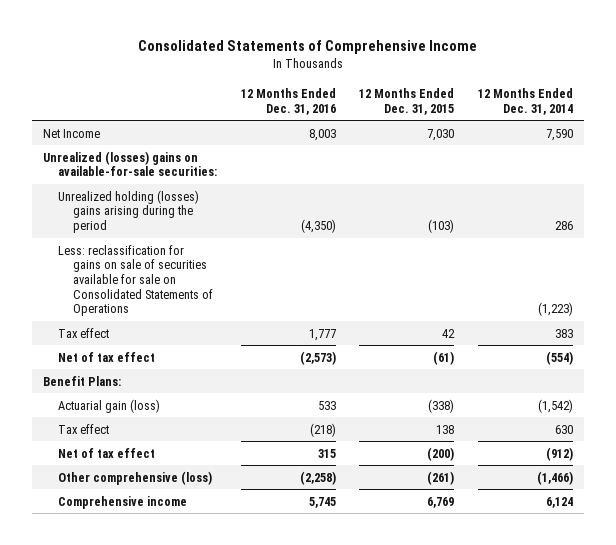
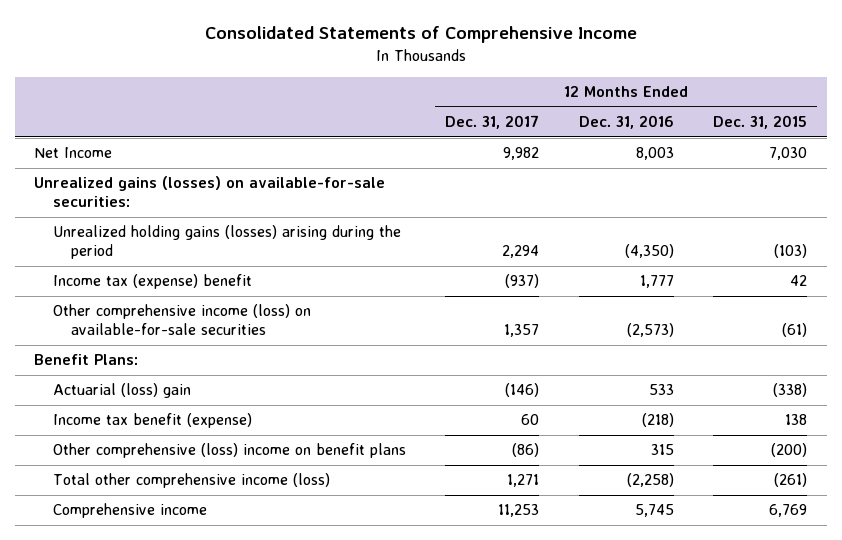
[477,87,573,115] 12 Months Ended Dec. 31, 2014 -> none
none -> [445,114,540,129] Dec. 31, 2017
[58,244,214,317] Less: reclassification for gains on sale of securities available for sale on Consolidated Statements of Operations -> none
[43,150,218,177] Unrealized (losses) gains on available-for-sale securities: -> [34,176,386,208] Unrealized gains (losses) on available-for-sale securities:
[58,189,200,234] Unrealized holding (losses) gains arising during the period -> [52,225,401,260] Unrealized holding gains (losses) arising during the period
[58,327,110,338] Tax effect -> [52,274,252,290] Income tax (expense) benefit
[58,351,156,362] Net of tax effect -> [52,304,311,336] Other comprehensive income (loss) on available-for-sale securities
[58,398,161,413] Actuarial gain (loss) -> [52,383,191,399] Actuarial (loss) gain
[58,423,110,434] Tax effect -> [52,413,252,429] Income tax benefit (expense)
[58,447,156,458] Net of tax effect -> [52,443,406,459] Other comprehensive (loss) income on benefit plans
[58,470,213,485] Other comprehensive (loss) -> [52,473,330,489] Total other comprehensive income (loss)

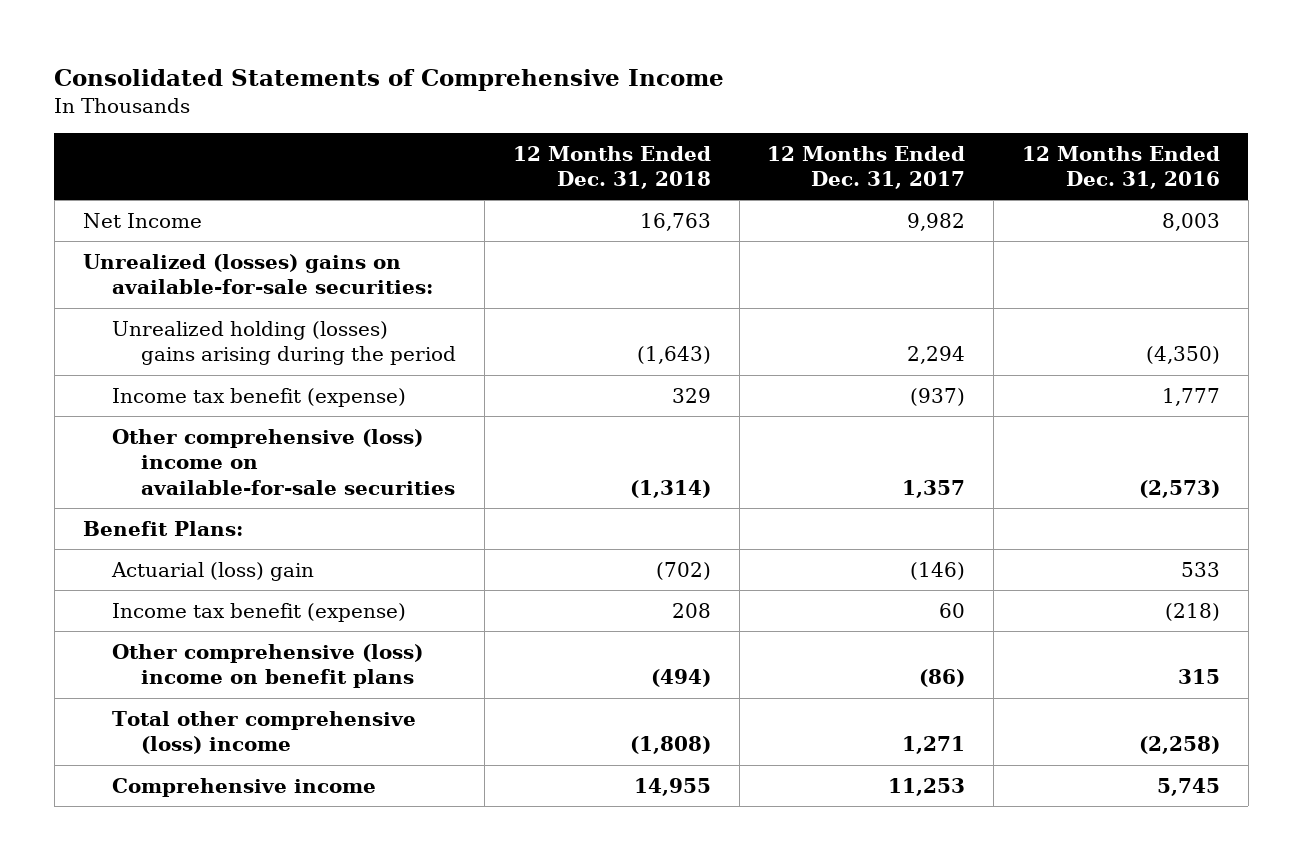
[713,114,808,129] Dec. 31, 2015 -> none
none -> [512,145,711,190] 12 Months Ended Dec. 31, 2018
[34,176,386,208] Unrealized gains (losses) on available-for-sale securities: -> [82,253,433,295] Unrealized (losses) gains on available-for-sale securities:
[52,225,401,260] Unrealized holding gains (losses) arising during the period -> [111,320,457,366] Unrealized holding (losses) gains arising during the period
[52,274,252,290] Income tax (expense) benefit -> [111,387,406,407] Income tax benefit (expense)
[52,304,311,336] Other comprehensive income (loss) on available-for-sale securities -> [111,428,456,495] Other comprehensive (loss) income on available-for-sale securities
[52,473,330,489] Total other comprehensive income (loss) -> [111,710,416,755] Total other comprehensive (loss) income

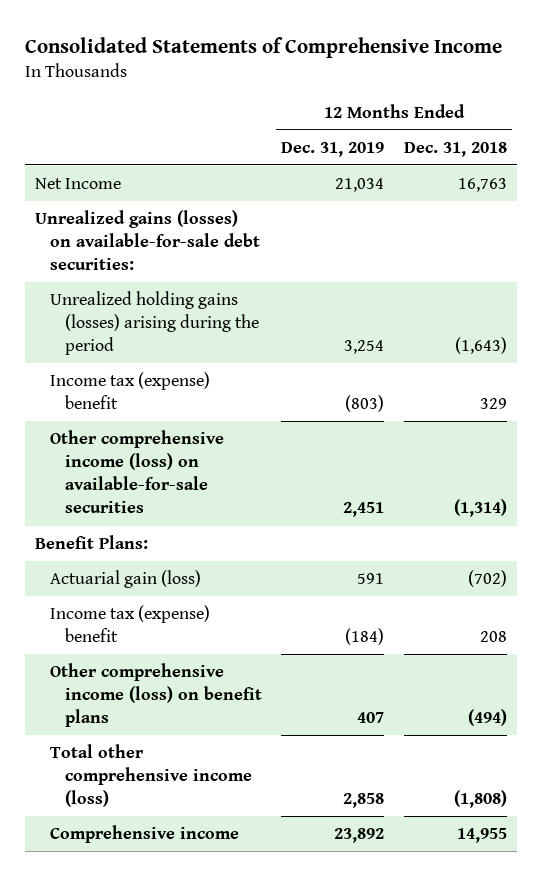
[767,145,966,190] 12 Months Ended Dec. 31, 2017 -> none
[1022,145,1221,190] 12 Months Ended Dec. 31, 2016 -> none
none -> [281,141,385,157] Dec. 31, 2019
[82,253,433,295] Unrealized (losses) gains on available-for-sale securities: -> [34,210,260,271] Unrealized gains (losses) on available-for-sale debt securities:
[111,320,457,366] Unrealized holding (losses) gains arising during the period -> [49,291,259,356] Unrealized holding gains (losses) arising during the period
[111,387,406,407] Income tax benefit (expense) -> [49,372,210,410] Income tax (expense) benefit
[111,428,456,495] Other comprehensive (loss) income on available-for-sale securities -> [49,430,224,514] Other comprehensive income (loss) on available-for-sale securities
[110,561,314,581] Actuarial (loss) gain -> [49,570,201,589] Actuarial gain (loss)
[111,602,406,622] Income tax benefit (expense) -> [49,605,210,643] Income tax (expense) benefit
[111,643,423,689] Other comprehensive (loss) income on benefit plans -> [49,663,262,728] Other comprehensive income (loss) on benefit plans
[111,710,416,755] Total other comprehensive (loss) income -> [49,744,252,808] Total other comprehensive income (loss)

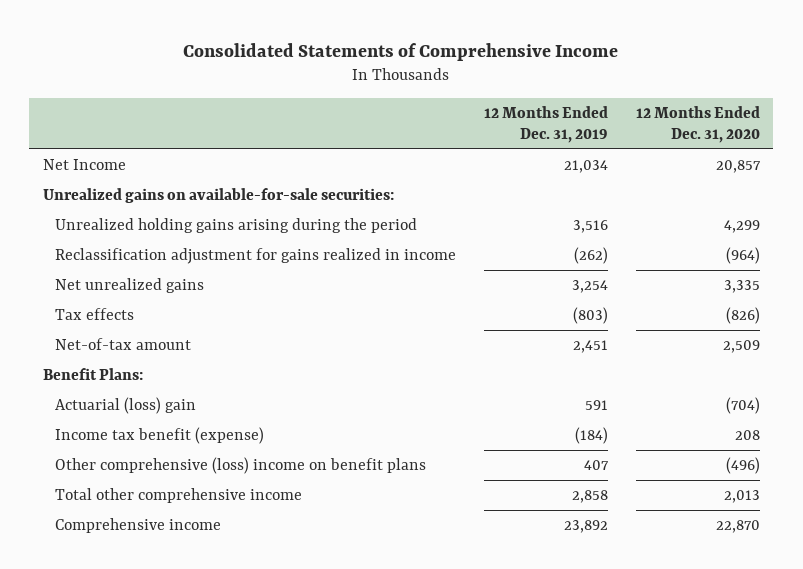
[403,141,507,157] Dec. 31, 2018 -> none
none -> [635,105,760,143] 12 Months Ended Dec. 31, 2020
[34,210,260,271] Unrealized gains (losses) on available-for-sale debt securities: -> [42,187,394,203] Unrealized gains on available-for-sale securities:
[49,291,259,356] Unrealized holding gains (losses) arising during the period -> [55,217,418,233] Unrealized holding gains arising during the period
[344,340,385,355] 3,254 -> [573,219,609,233] 3,516
none -> [55,247,457,264] Reclassification adjustment for gains realized in income
none -> [55,277,205,293] Net unrealized gains
[49,372,210,410] Income tax (expense) benefit -> [55,307,135,320] Tax effects
[49,430,224,514] Other comprehensive income (loss) on available-for-sale securities -> [55,337,192,350] Net-of-tax amount
[49,570,201,589] Actuarial gain (loss) -> [55,396,197,414] Actuarial (loss) gain
[49,605,210,643] Income tax (expense) benefit -> [55,426,265,444] Income tax benefit (expense)
[49,663,262,728] Other comprehensive income (loss) on benefit plans -> [55,456,427,474] Other comprehensive (loss) income on benefit plans
[49,744,252,808] Total other comprehensive income (loss) -> [55,487,303,503] Total other comprehensive income

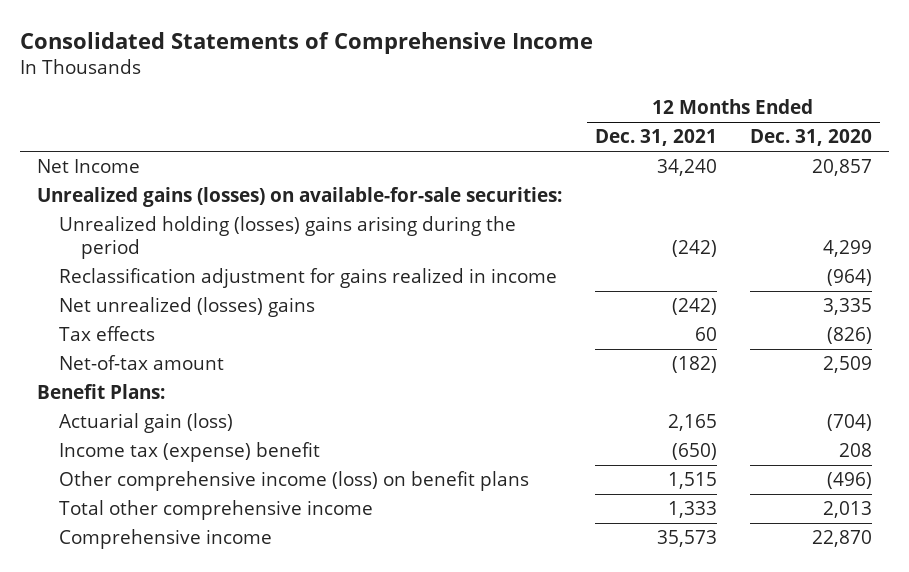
[484,105,609,143] 12 Months Ended Dec. 31, 2019 -> none
none -> [594,129,717,147] Dec. 31, 2021
[42,187,394,203] Unrealized gains on available-for-sale securities: -> [36,187,562,208] Unrealized gains (losses) on available-for-sale securities:
[55,217,418,233] Unrealized holding gains arising during the period -> [58,216,516,260] Unrealized holding (losses) gains arising during the period
[55,277,205,293] Net unrealized gains -> [58,297,315,318] Net unrealized (losses) gains
[55,396,197,414] Actuarial (loss) gain -> [58,413,233,434] Actuarial gain (loss)
[55,426,265,444] Income tax benefit (expense) -> [58,442,320,463] Income tax (expense) benefit
[55,456,427,474] Other comprehensive (loss) income on benefit plans -> [58,471,529,492] Other comprehensive income (loss) on benefit plans

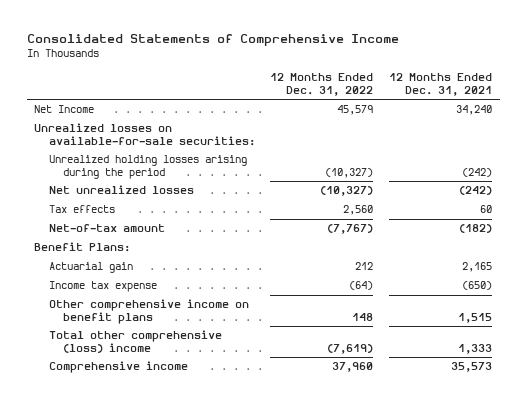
[750,129,873,147] Dec. 31, 2020 -> none
none -> [270,73,374,97] 12 Months Ended Dec. 31, 2022
[58,268,557,289] Reclassification adjustment for gains realized in income -> none
[36,187,562,208] Unrealized gains (losses) on available-for-sale securities: -> [34,123,255,147] Unrealized losses on available-for-sale securities:
[58,216,516,260] Unrealized holding (losses) gains arising during the period -> [48,155,247,180] Unrealized holding losses arising during the period
[58,297,315,318] Net unrealized (losses) gains -> [48,185,194,195] Net unrealized losses
[58,413,233,434] Actuarial gain (loss) -> [48,262,133,274] Actuarial gain
[58,442,320,463] Income tax (expense) benefit -> [48,281,157,293] Income tax expense
[58,471,529,492] Other comprehensive income (loss) on benefit plans -> [48,299,249,325] Other comprehensive income on benefit plans
[58,500,373,521] Total other comprehensive income -> [48,330,222,354] Total other comprehensive (loss) income

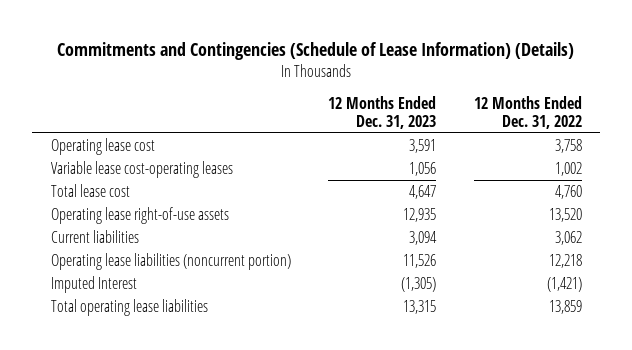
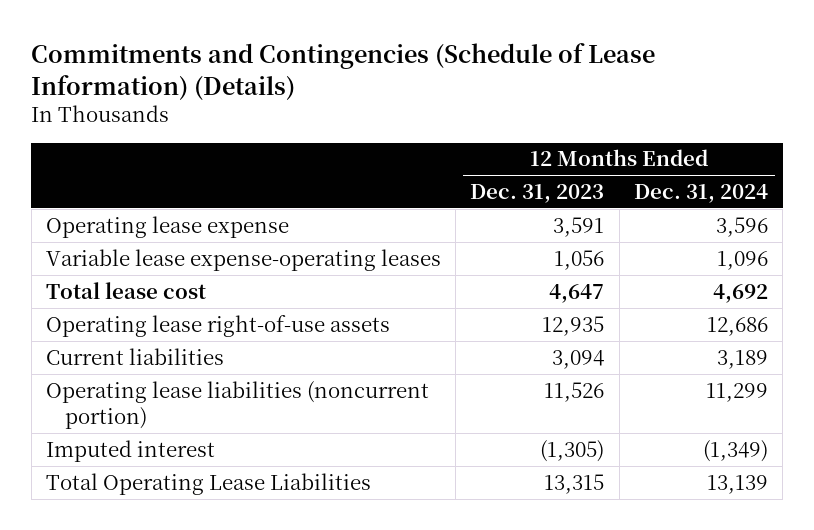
[473,95,582,129] 12 Months Ended Dec. 31, 2022 -> none
none -> [633,184,768,204] Dec. 31, 2024
[50,137,155,155] Operating lease cost -> [45,215,289,238] Operating lease expense
[50,160,233,178] Variable lease cost-operating leases -> [45,248,441,271] Variable lease expense-operating leases
[50,275,137,293] Imputed Interest -> [45,439,215,462] Imputed interest
[50,298,208,316] Total operating lease liabilities -> [45,472,371,495] Total Operating Lease Liabilities

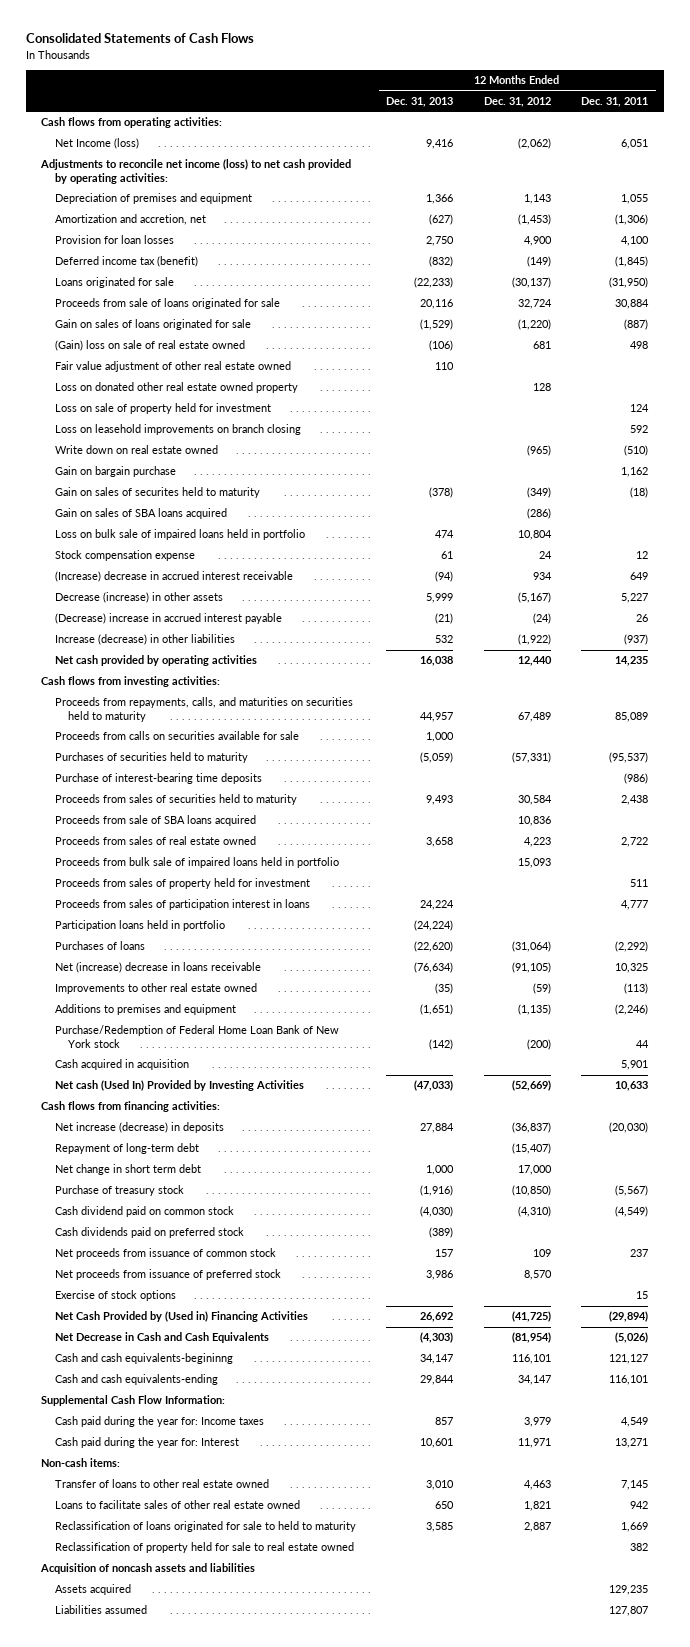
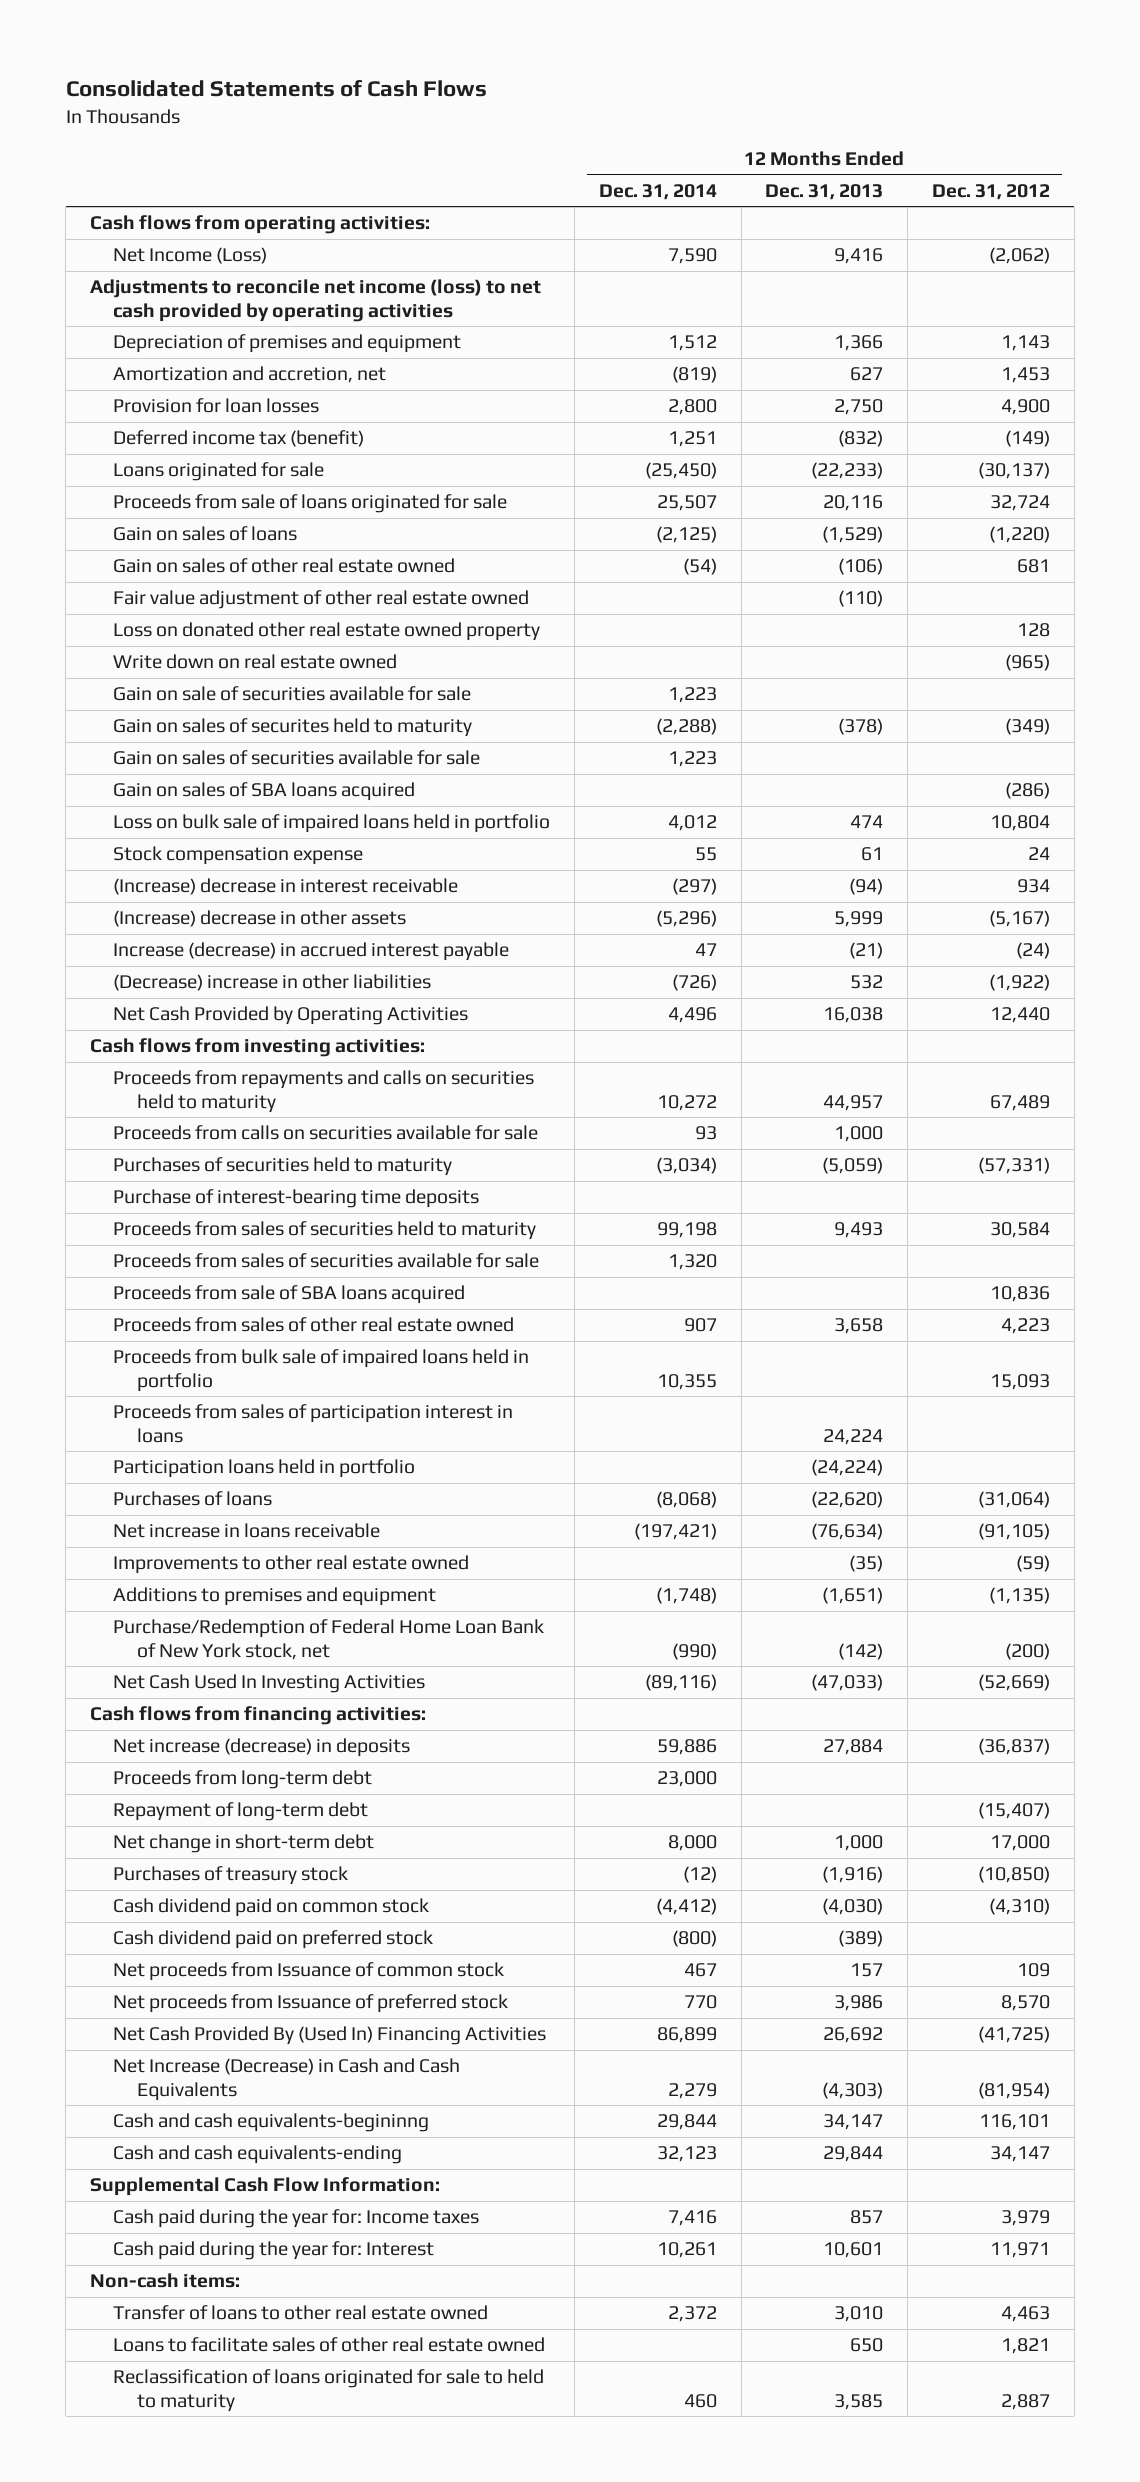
[581,96,649,107] Dec. 31, 2011 -> none
none -> [598,183,717,200] Dec. 31, 2014
[54,138,139,150] Net Income (loss) -> [113,247,268,265] Net Income (Loss)
[40,159,352,185] Adjustments to reconcile net income (loss) to net cash provided by operating activities: -> [89,279,541,322] Adjustments to reconcile net income (loss) to net cash provided by operating activities
[429,214,454,226] (627) -> [850,367,884,382] 627
[517,214,551,226] (1,453) -> [1000,367,1050,384] 1,453
[54,319,251,331] Gain on sales of loans originated for sale -> [113,526,298,542] Gain on sales of loans
[54,340,245,352] (Gain) loss on sale of real estate owned -> [113,558,456,574] Gain on sales of other real estate owned
[435,362,455,371] 110 -> [838,590,884,608] (110)
[54,403,271,415] Loss on sale of property held for investment -> none
[54,424,301,436] Loss on leasehold improvements on branch closing -> none
[54,466,176,478] Gain on bargain purchase -> [113,686,472,702] Gain on sale of securities available for sale
none -> [113,750,481,766] Gain on sales of securities available for sale
[54,571,293,583] (Increase) decrease in accrued interest receivable -> [113,878,459,896] (Increase) decrease in interest receivable
[54,592,223,604] Decrease (increase) in other assets -> [113,910,407,928] (Increase) decrease in other assets
[54,613,282,625] (Decrease) increase in accrued interest payable -> [113,942,510,962] Increase (decrease) in accrued interest payable
[54,634,235,646] Increase (decrease) in other liabilities -> [113,974,432,992] (Decrease) increase in other liabilities
[54,655,257,667] Net cash provided by operating activities -> [113,1006,469,1026] Net Cash Provided by Operating Activities
[54,697,353,723] Proceeds from repayments, calls, and maturities on securities held to maturity -> [113,1070,535,1113] Proceeds from repayments and calls on securities held to maturity
none -> [113,1253,540,1269] Proceeds from sales of securities available for sale
[54,836,256,846] Proceeds from sales of real estate owned -> [113,1317,515,1333] Proceeds from sales of other real estate owned
[54,878,310,890] Proceeds from sales of property held for investment -> none
[54,962,261,974] Net (increase) decrease in loans receivable -> [113,1523,381,1539] Net increase in loans receivable
[54,1059,189,1071] Cash acquired in acquisition -> none
[54,1025,339,1049] Purchase/Redemption of Federal Home Loan Bank of New York stock -> [113,1619,545,1660] Purchase/Redemption of Federal Home Loan Bank of New York stock, net
[54,1080,304,1092] Net cash (Used In) Provided by Investing Activities -> [113,1674,426,1694] Net Cash Used In Investing Activities
none -> [113,1770,373,1790] Proceeds from long-term debt
[54,1164,201,1176] Net change in short term debt -> [113,1834,375,1854] Net change in short-term debt
[54,1185,184,1197] Purchase of treasury stock -> [113,1866,349,1886] Purchases of treasury stock
[54,1290,176,1302] Exercise of stock options -> none
[54,1227,244,1239] Cash dividends paid on preferred stock -> [113,1930,434,1950] Cash dividend paid on preferred stock
[54,1248,276,1260] Net proceeds from issuance of common stock -> [113,1962,505,1982] Net proceeds from Issuance of common stock
[54,1269,281,1281] Net proceeds from issuance of preferred stock -> [113,1994,509,2014] Net proceeds from Issuance of preferred stock
[54,1311,308,1323] Net Cash Provided by (Used in) Financing Activities -> [113,2026,547,2046] Net Cash Provided By (Used In) Financing Activities
[54,1332,269,1344] Net Decrease in Cash and Cash Equivalents -> [113,2058,461,2101] Net Increase (Decrease) in Cash and Cash Equivalents
[54,1542,354,1554] Reclassification of property held for sale to real estate owned -> none
[40,1563,256,1575] Acquisition of noncash assets and liabilities -> none
[54,1584,131,1596] Assets acquired -> none
[54,1605,147,1615] Liabilities assumed -> none

